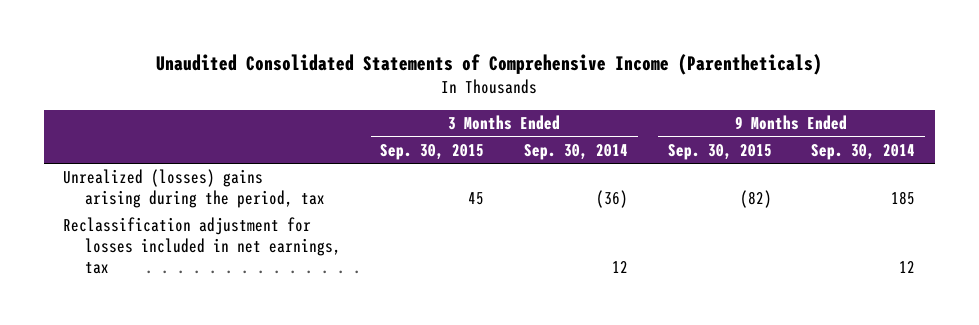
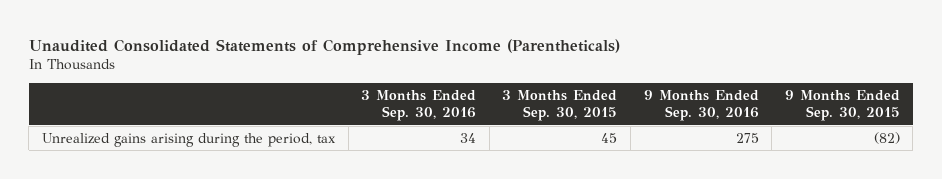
[523,143,628,160] Sep. 30, 2014 -> none
[811,143,916,160] Sep. 30, 2014 -> none
none -> [361,90,477,122] 3 Months Ended Sep. 30, 2016
none -> [643,90,759,122] 9 Months Ended Sep. 30, 2016
[63,217,341,275] Reclassification adjustment for losses included in net earnings, tax -> none
[63,169,325,209] Unrealized (losses) gains arising during the period, tax -> [42,133,337,148] Unrealized gains arising during the period, tax

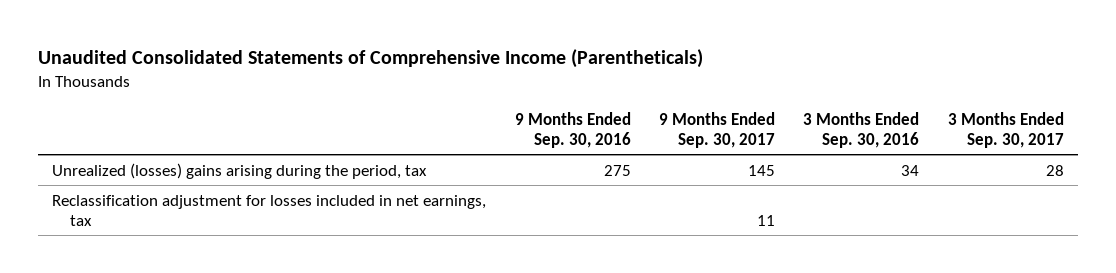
[502,90,618,122] 3 Months Ended Sep. 30, 2015 -> none
[784,90,900,122] 9 Months Ended Sep. 30, 2015 -> none
none -> [659,111,776,148] 9 Months Ended Sep. 30, 2017
none -> [947,111,1064,148] 3 Months Ended Sep. 30, 2017
[42,133,337,148] Unrealized gains arising during the period, tax -> [52,162,428,179] Unrealized (losses) gains arising during the period, tax
none -> [52,194,487,226] Reclassification adjustment for losses included in net earnings, tax

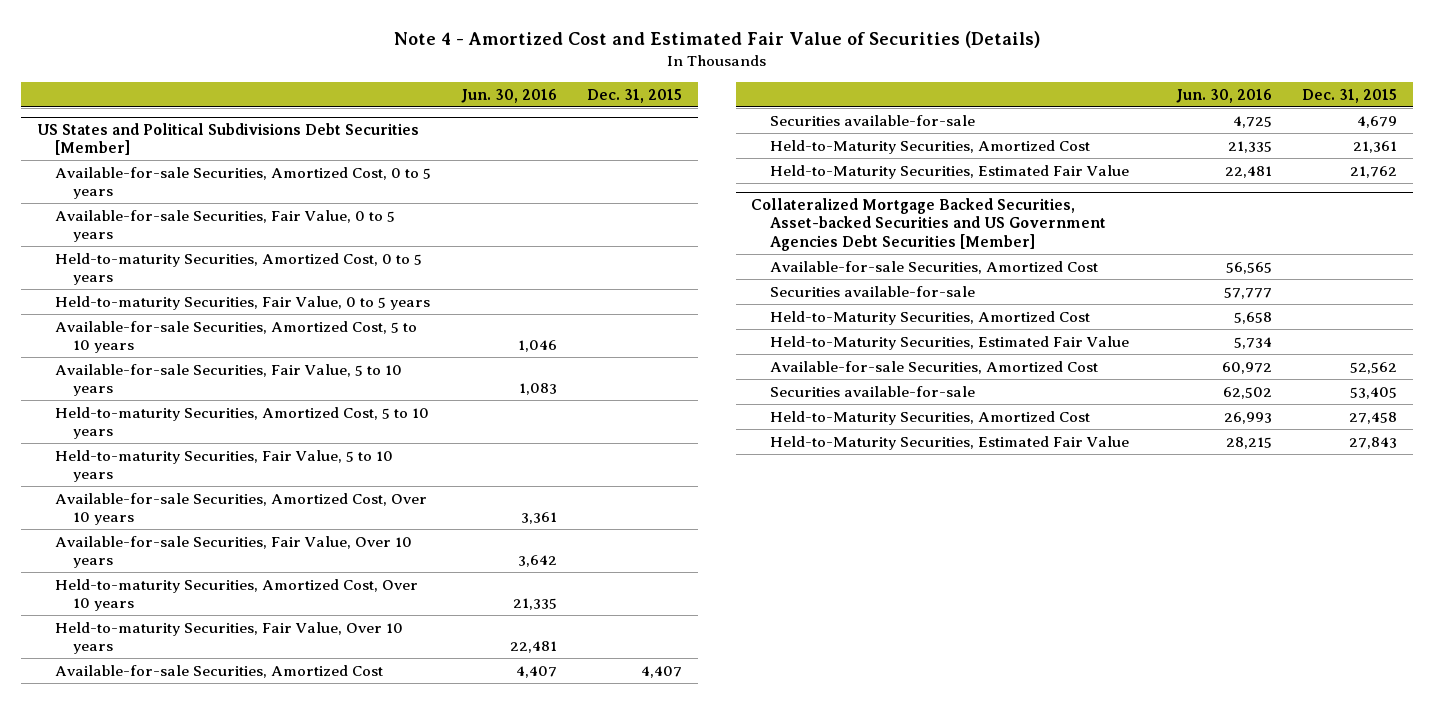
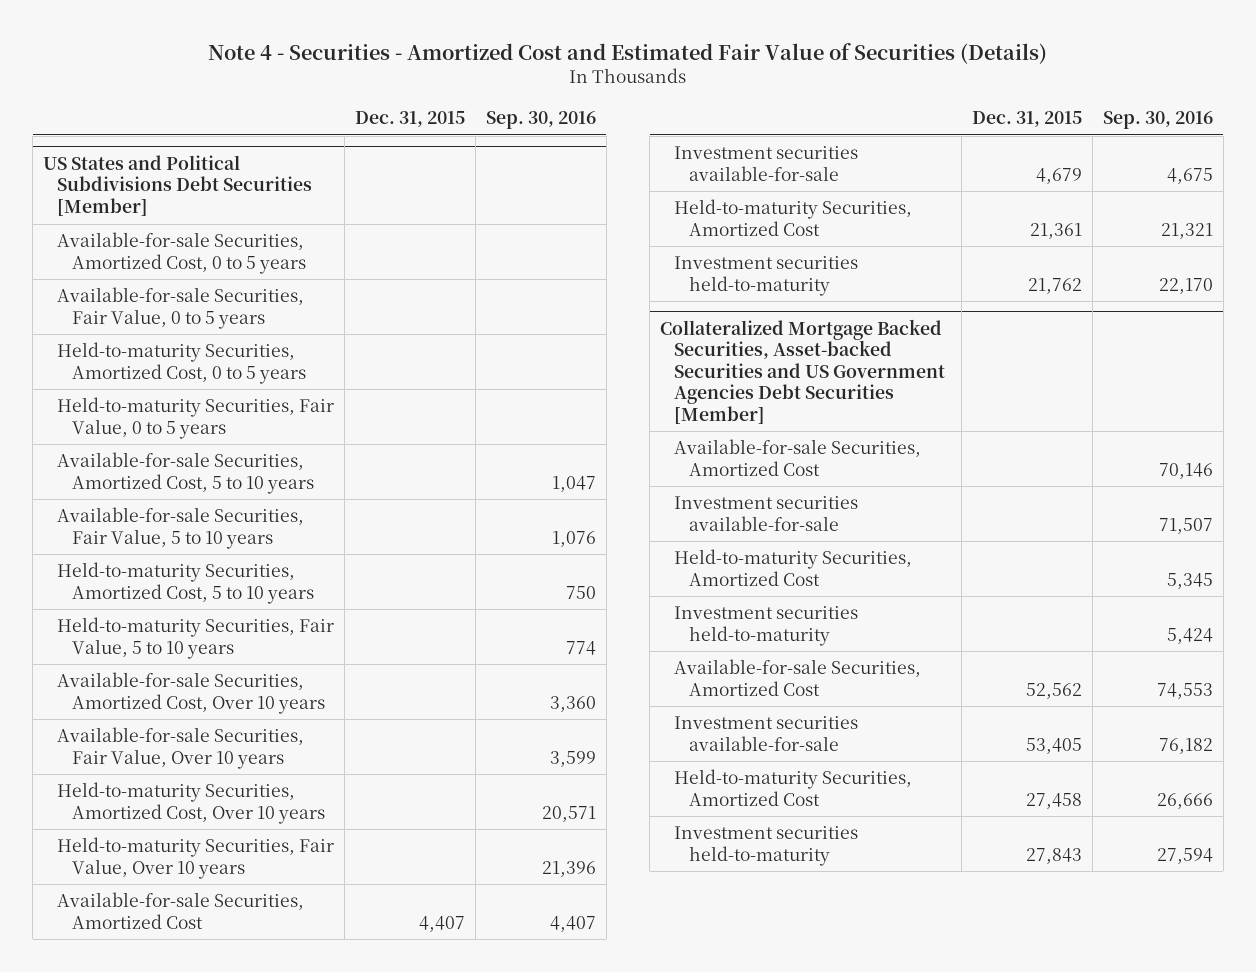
[393,31,1040,49] Note 4 - Amortized Cost and Estimated Fair Value of Securities (Details) -> [207,42,1047,64] Note 4 - Securities - Amortized Cost and Estimated Fair Value of Securities (Details)
[460,88,557,103] Jun. 30, 2016 -> none
none -> [485,110,596,129] Sep. 30, 2016
[769,114,975,126] Securities available-for-sale -> [674,146,859,181] Investment securities available-for-sale
[769,139,1090,154] Held-to-Maturity Securities, Amortized Cost -> [674,199,913,236] Held-to-maturity Securities, Amortized Cost
[769,164,1129,179] Held-to-Maturity Securities, Estimated Fair Value -> [674,256,859,296] Investment securities held-to-maturity
[769,285,975,297] Securities available-for-sale -> [674,496,859,531] Investment securities available-for-sale
[769,310,1090,325] Held-to-Maturity Securities, Amortized Cost -> [674,549,913,586] Held-to-maturity Securities, Amortized Cost
[769,335,1129,350] Held-to-Maturity Securities, Estimated Fair Value -> [674,606,859,646] Investment securities held-to-maturity
[769,385,975,397] Securities available-for-sale -> [674,716,859,751] Investment securities available-for-sale
[769,410,1090,425] Held-to-Maturity Securities, Amortized Cost -> [674,769,913,806] Held-to-maturity Securities, Amortized Cost
[769,435,1129,450] Held-to-Maturity Securities, Estimated Fair Value -> [674,826,859,866] Investment securities held-to-maturity

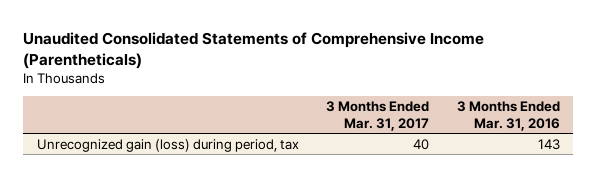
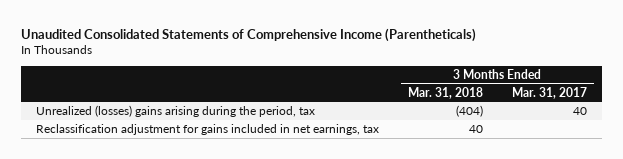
[456,100,560,131] 3 Months Ended Mar. 31, 2016 -> none
none -> [407,86,483,99] Mar. 31, 2018
[37,138,300,152] Unrecognized gain (loss) during period, tax -> [35,105,315,118] Unrealized (losses) gains arising during the period, tax
none -> [35,124,379,136] Reclassification adjustment for gains included in net earnings, tax

